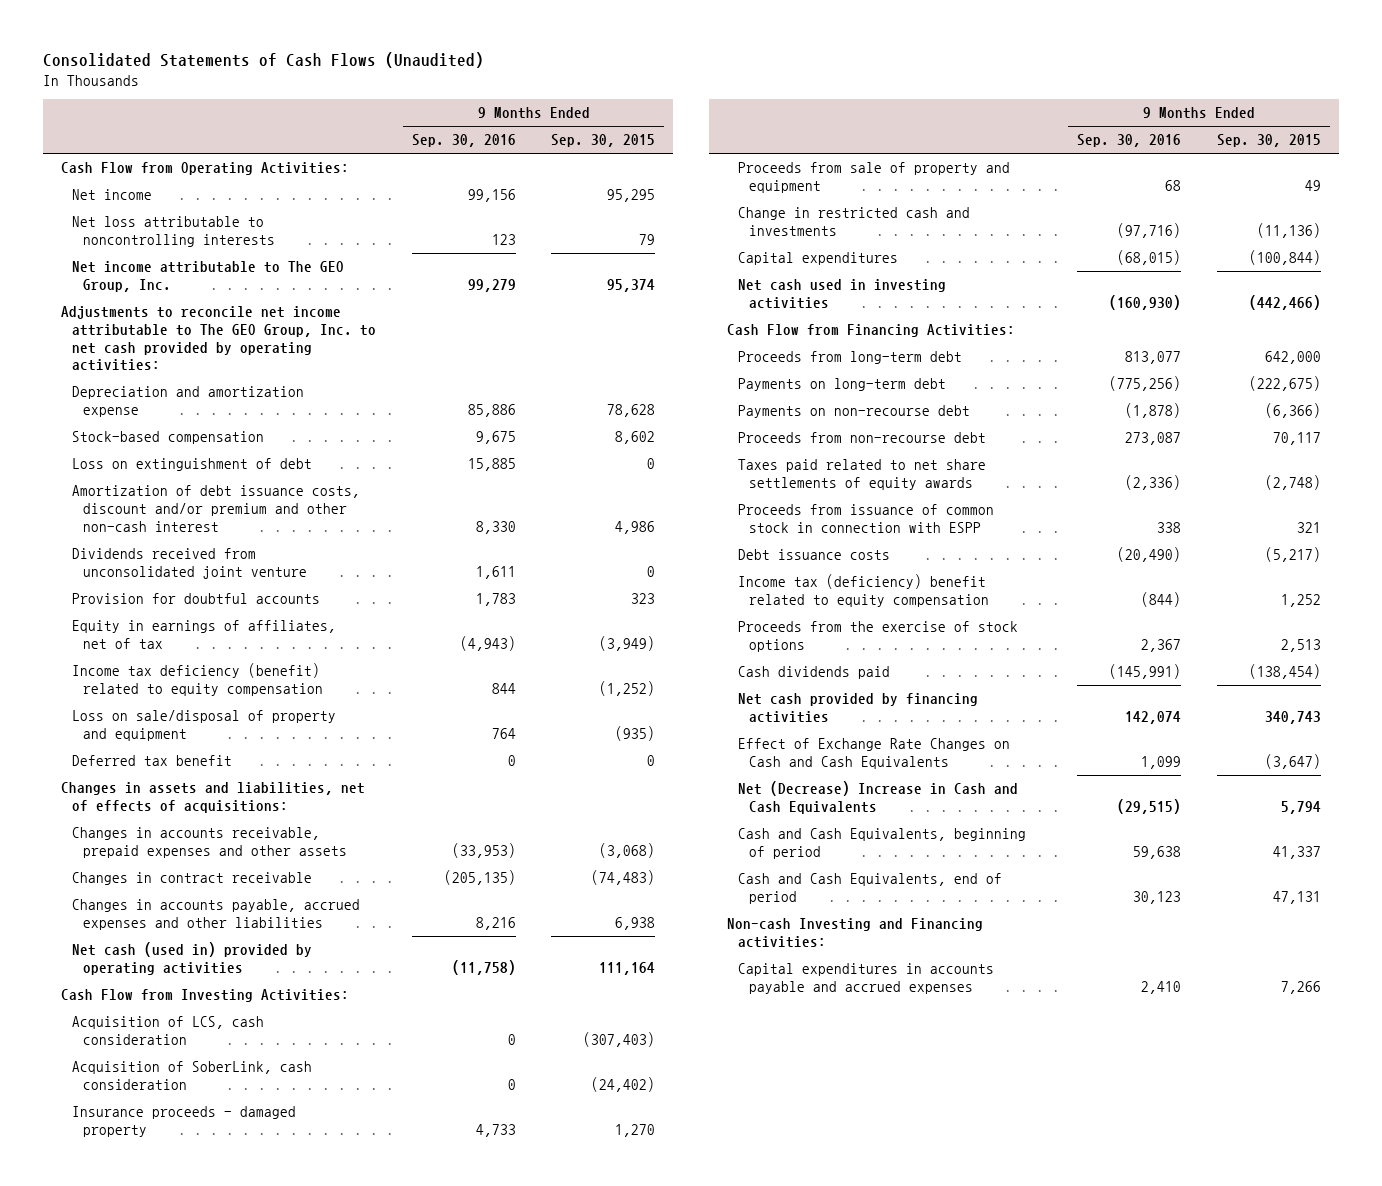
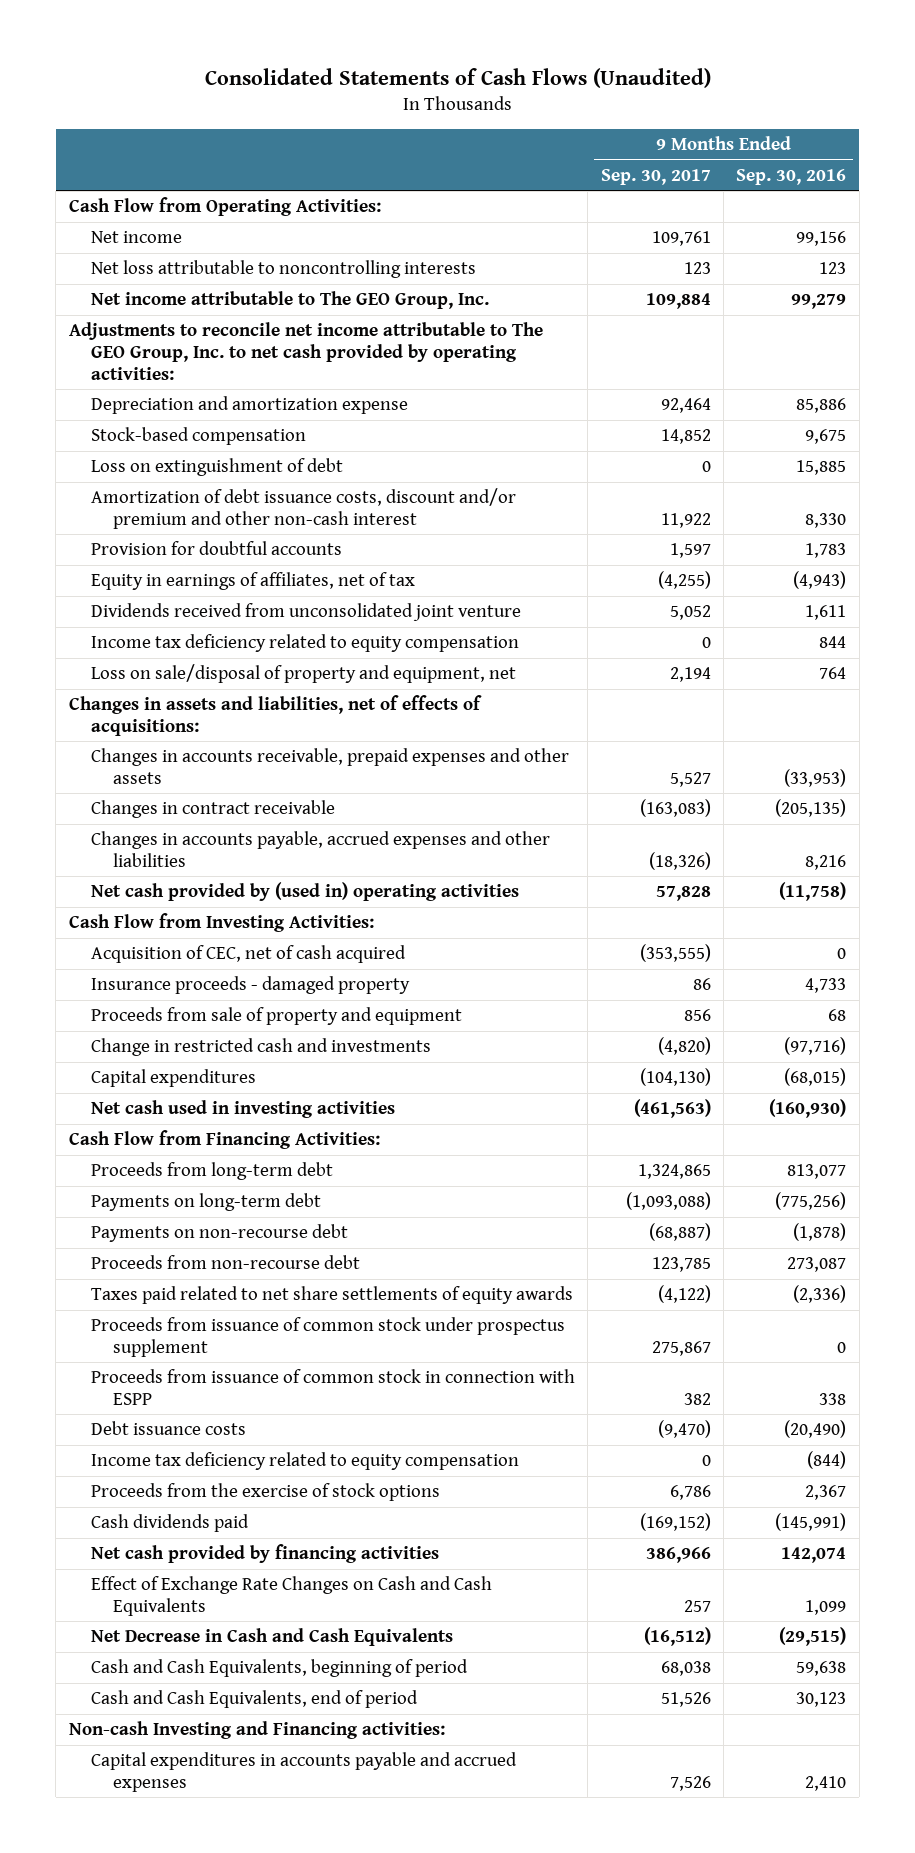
[551,134,656,148] Sep. 30, 2015 -> none
none -> [600,168,711,185] Sep. 30, 2017
[72,755,233,767] Deferred tax benefit -> none
[72,548,308,579] Dividends received from unconsolidated joint venture -> [90,603,521,622] Dividends received from unconsolidated joint venture
[72,663,324,696] Income tax deficiency (benefit) related to equity compensation -> [90,634,519,653] Income tax deficiency related to equity compensation
[72,710,337,741] Loss on sale/disposal of property and equipment -> [90,664,516,684] Loss on sale/disposal of property and equipment, net
[72,942,313,975] Net cash (used in) provided by operating activities -> [90,882,519,902] Net cash provided by (used in) operating activities
[72,1061,313,1090] Acquisition of SoberLink, cash consideration -> none
[72,1016,265,1045] Acquisition of LCS, cash consideration -> [90,945,406,964] Acquisition of CEC, net of cash acquired
none -> [90,1317,565,1357] Proceeds from issuance of common stock under prospectus supplement
[737,574,989,607] Income tax (deficiency) benefit related to equity compensation -> [90,1452,519,1471] Income tax deficiency related to equity compensation
[737,781,1018,814] Net (Decrease) Increase in Cash and Cash Equivalents -> [90,1628,453,1647] Net Decrease in Cash and Cash Equivalents

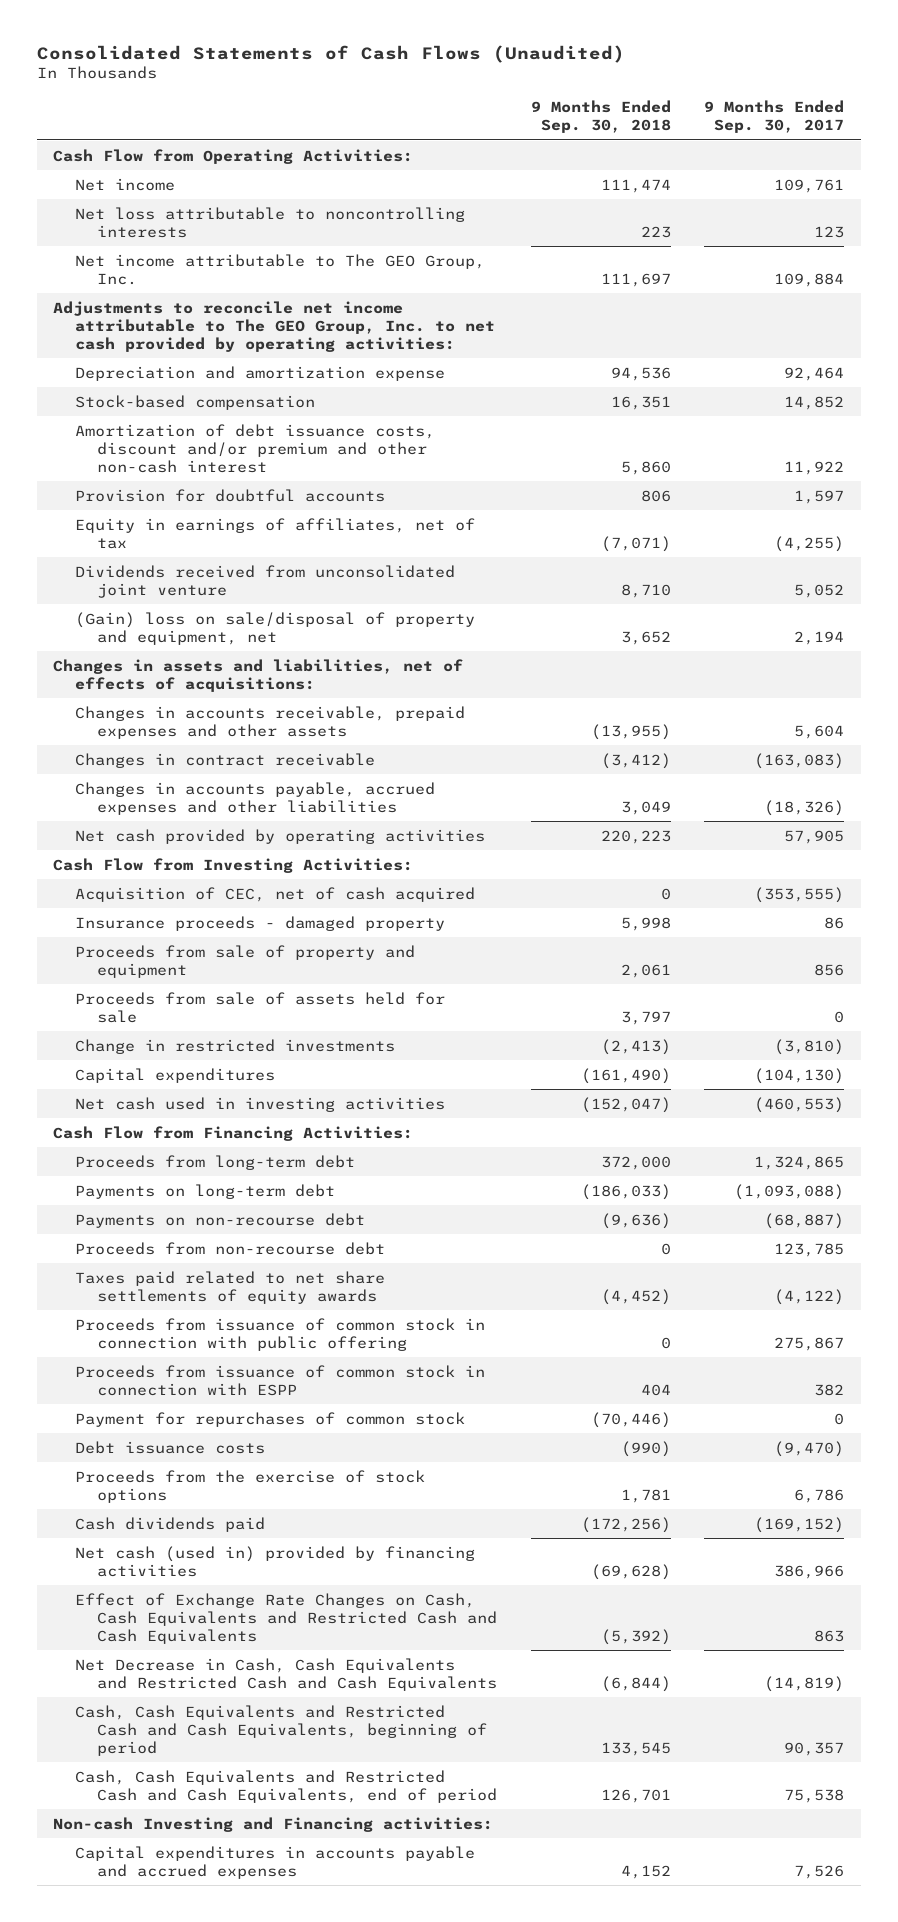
[736,168,847,185] Sep. 30, 2016 -> none
none -> [530,100,671,134] 9 Months Ended Sep. 30, 2018
[90,458,343,477] Loss on extinguishment of debt -> none
[90,634,519,653] Income tax deficiency related to equity compensation -> none
[90,664,516,684] Loss on sale/disposal of property and equipment, net -> [75,611,476,645] (Gain) loss on sale/disposal of property and equipment, net
[669,771,711,787] 5,527 -> [794,724,845,739] 5,604
[90,882,519,902] Net cash provided by (used in) operating activities -> [75,828,486,844] Net cash provided by operating activities
[655,886,711,902] 57,828 -> [784,829,845,844] 57,905
none -> [75,991,446,1023] Proceeds from sale of assets held for sale
[90,1038,431,1057] Change in restricted cash and investments -> [75,1038,396,1054] Change in restricted investments
[657,1037,711,1056] (4,820) -> [774,1038,845,1055] (3,810)
[633,1099,711,1119] (461,563) -> [754,1096,845,1113] (460,553)
[90,1317,565,1357] Proceeds from issuance of common stock under prospectus supplement -> [75,1317,486,1351] Proceeds from issuance of common stock in connection with public offering
none -> [75,1411,466,1427] Payment for repurchases of common stock
[90,1452,519,1471] Income tax deficiency related to equity compensation -> none
[90,1544,439,1564] Net cash provided by financing activities -> [75,1545,476,1577] Net cash (used in) provided by financing activities
[90,1576,492,1616] Effect of Exchange Rate Changes on Cash and Cash Equivalents -> [75,1592,498,1644] Effect of Exchange Rate Changes on Cash, Cash Equivalents and Restricted Cash and Cash Equivalents
[683,1599,711,1612] 257 -> [814,1629,845,1642] 863
[90,1628,453,1647] Net Decrease in Cash and Cash Equivalents -> [75,1657,498,1691] Net Decrease in Cash, Cash Equivalents and Restricted Cash and Cash Equivalents
[643,1627,711,1647] (16,512) -> [764,1675,845,1692] (14,819)
[90,1659,468,1678] Cash and Cash Equivalents, beginning of period -> [75,1704,488,1756] Cash, Cash Equivalents and Restricted Cash and Cash Equivalents, beginning of period
[660,1661,711,1677] 68,038 -> [784,1741,845,1756] 90,357
[90,1690,418,1709] Cash and Cash Equivalents, end of period -> [75,1769,498,1803] Cash, Cash Equivalents and Restricted Cash and Cash Equivalents, end of period
[660,1692,711,1708] 51,526 -> [784,1788,845,1803] 75,538

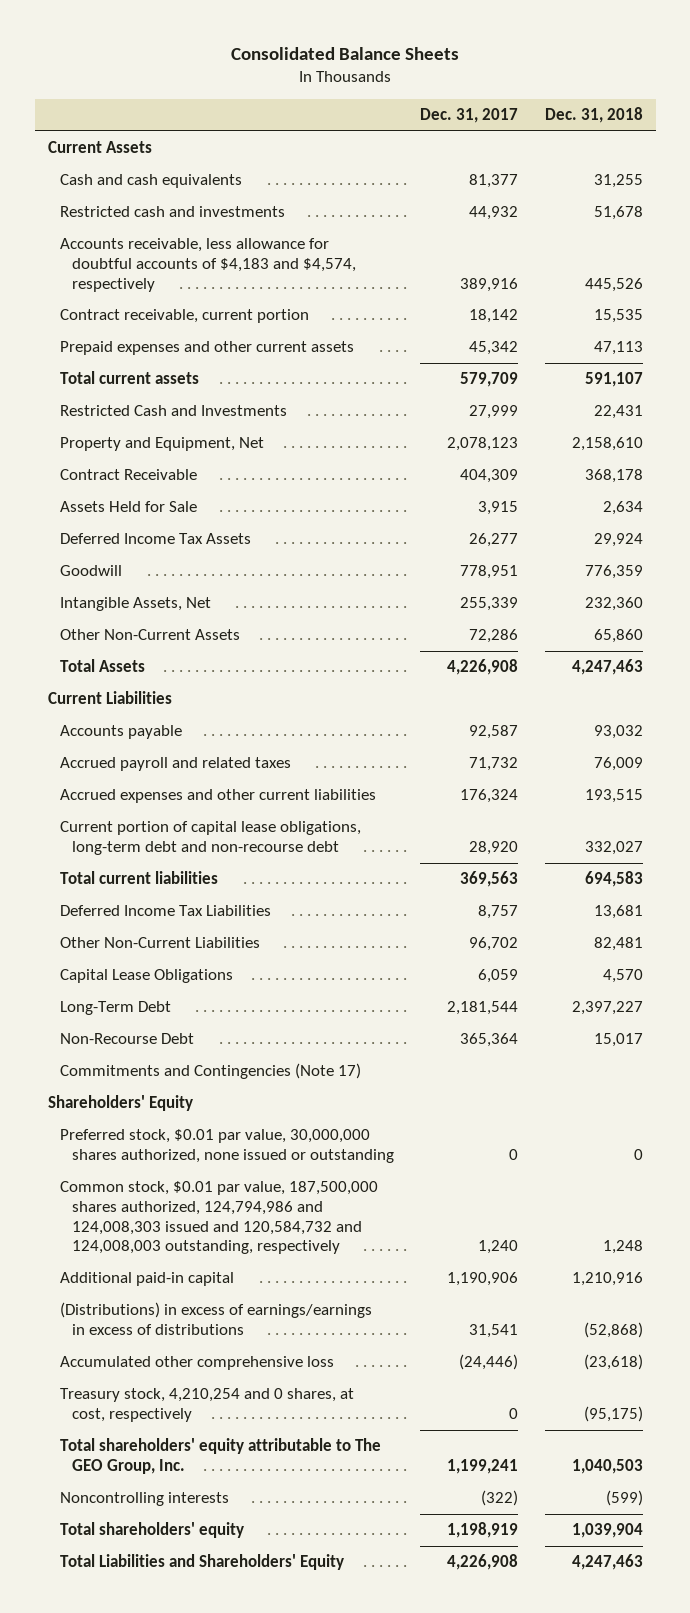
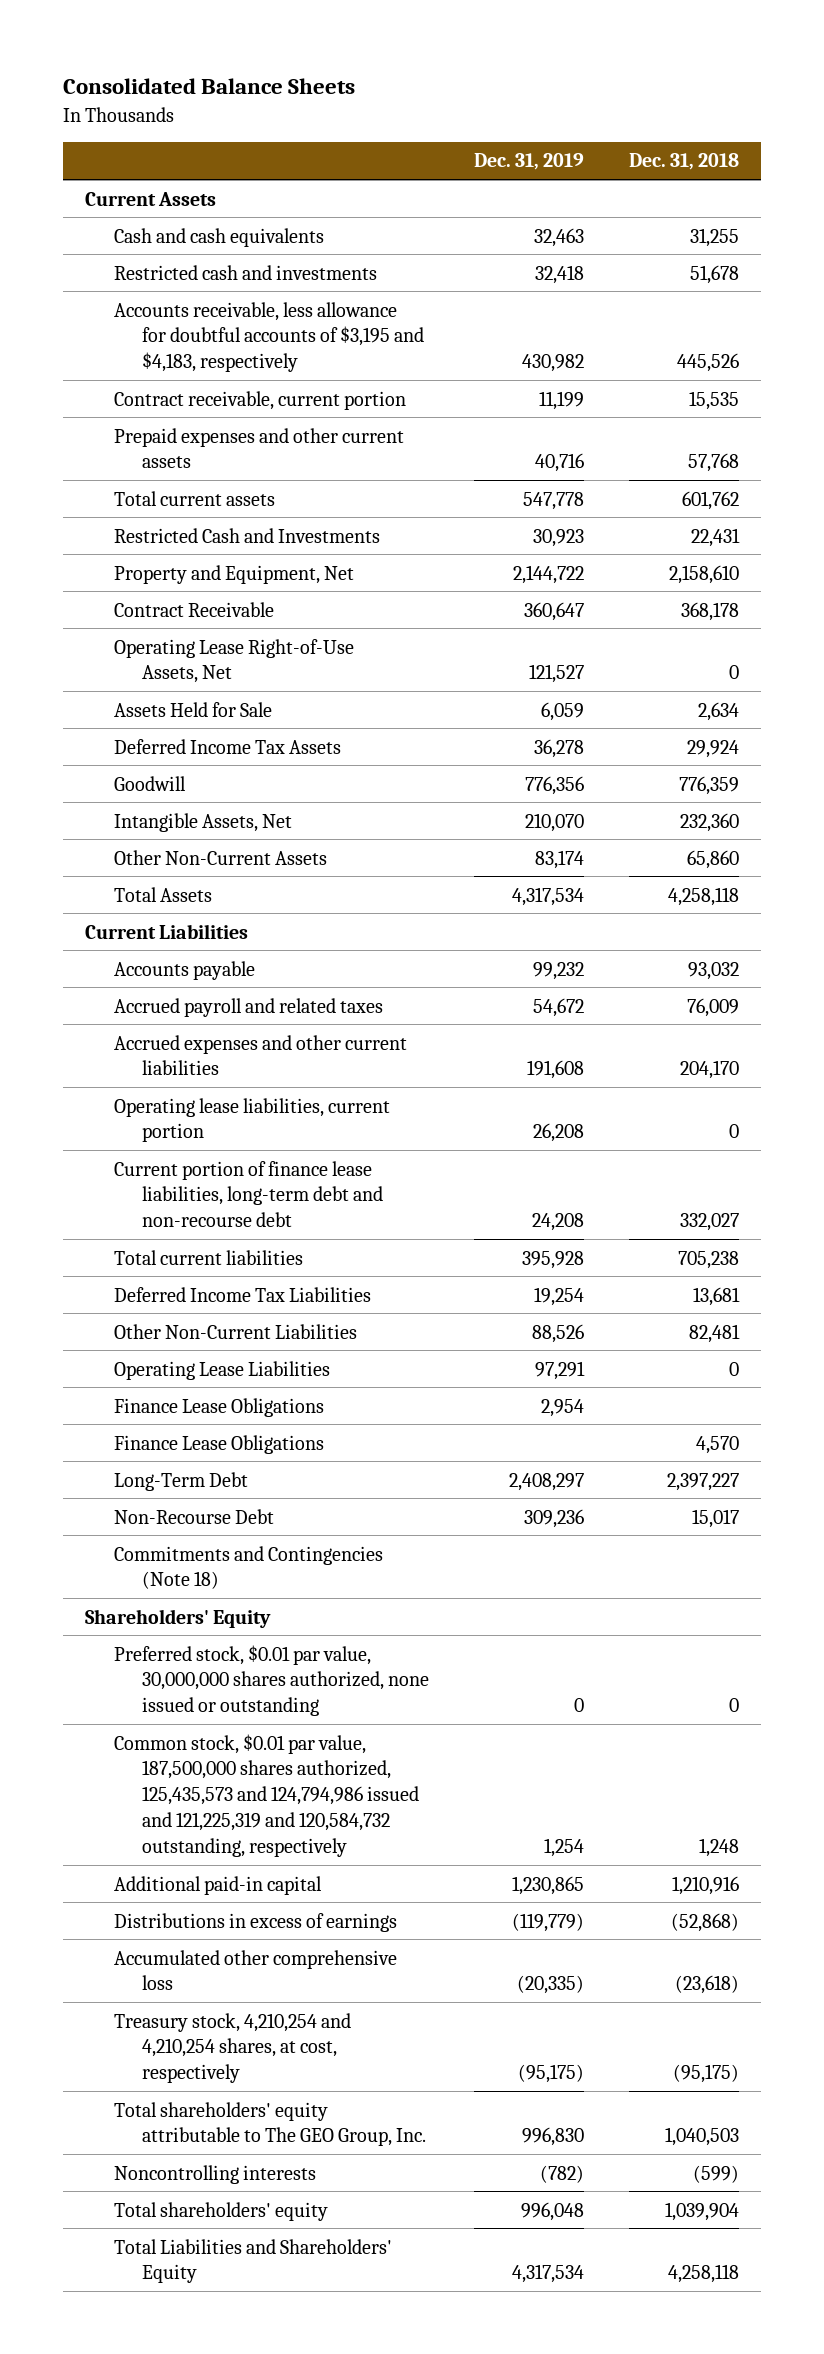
[420,107,519,123] Dec. 31, 2017 -> none
none -> [473,153,584,171] Dec. 31, 2019
[59,238,356,292] Accounts receivable, less allowance for doubtful accounts of $4,183 and $4,574, respectively -> [113,301,425,373] Accounts receivable, less allowance for doubtful accounts of $3,195 and $4,183, respectively
[593,341,643,356] 47,113 -> [687,453,739,473] 57,768
[584,372,643,388] 591,107 -> [681,490,739,510] 601,762
none -> [113,638,354,684] Operating Lease Right-of-Use Assets, Net
[571,659,643,676] 4,247,463 -> [667,886,739,906] 4,258,118
[584,789,643,804] 193,515 -> [679,1060,739,1080] 204,170
none -> [113,1097,390,1143] Operating lease liabilities, current portion
[59,821,361,856] Current portion of capital lease obligations, long-term debt and non-recourse debt -> [113,1160,384,1228] Current portion of finance lease liabilities, long-term debt and non-recourse debt
[584,871,643,888] 694,583 -> [677,1250,739,1269] 705,238
none -> [113,1360,330,1380] Operating Lease Liabilities
none -> [113,1397,324,1417] Finance Lease Obligations
[59,969,233,984] Capital Lease Obligations -> [113,1434,324,1454] Finance Lease Obligations
[59,1063,361,1080] Commitments and Contingencies (Note 17) -> [113,1545,383,1590] Commitments and Contingencies (Note 18)
[59,1181,378,1255] Common stock, $0.01 par value, 187,500,000 shares authorized, 124,794,986 and 124,008,303 issued and 120,584,732 and 124,008,003 outstanding, respectively -> [113,1733,420,1857] Common stock, $0.01 par value, 187,500,000 shares authorized, 125,435,573 and 124,794,986 issued and 121,225,319 and 120,584,732 outstanding, respectively
[59,1302,372,1336] (Distributions) in excess of earnings/earnings in excess of distributions -> [113,1912,397,1932] Distributions in excess of earnings
[59,1388,354,1423] Treasury stock, 4,210,254 and 0 shares, at cost, respectively -> [113,2012,351,2084] Treasury stock, 4,210,254 and 4,210,254 shares, at cost, respectively
[571,1554,643,1571] 4,247,463 -> [667,2264,739,2284] 4,258,118

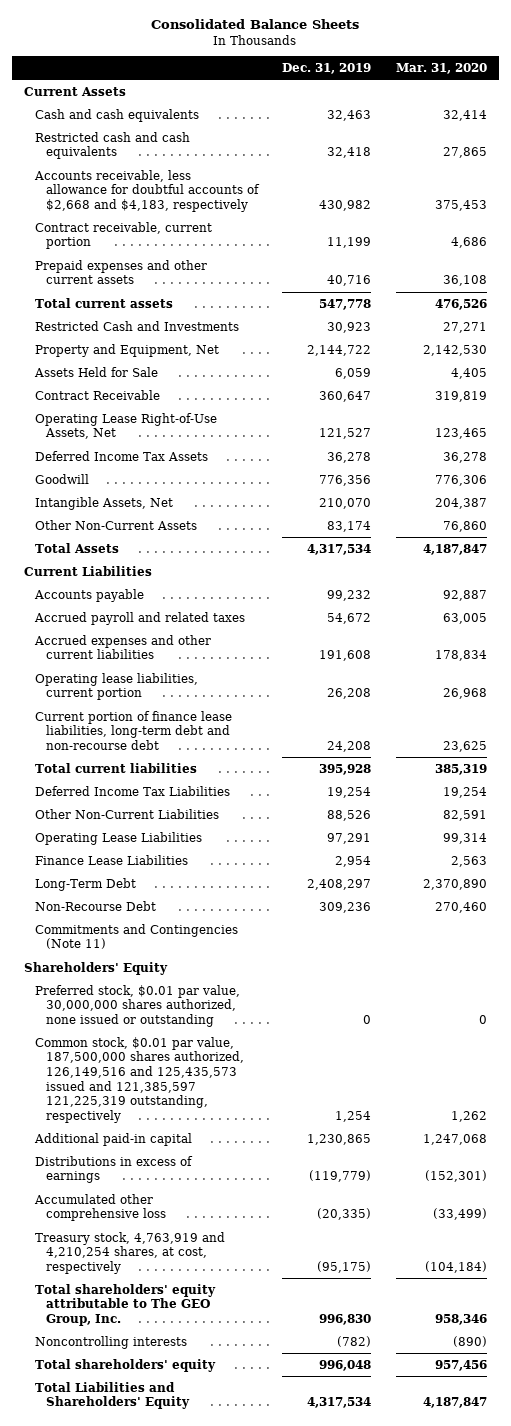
[628,153,739,171] Dec. 31, 2018 -> none
none -> [395,63,487,75] Mar. 31, 2020
[113,264,377,280] Restricted cash and investments -> [34,131,190,160] Restricted cash and cash equivalents
[113,301,425,373] Accounts receivable, less allowance for doubtful accounts of $3,195 and $4,183, respectively -> [33,169,260,212] Accounts receivable, less allowance for doubtful accounts of $2,668 and $4,183, respectively
[113,701,272,717] Assets Held for Sale -> [33,366,158,377] Assets Held for Sale
[113,1434,324,1454] Finance Lease Obligations -> none
[113,1397,324,1417] Finance Lease Obligations -> [34,854,188,865] Finance Lease Liabilities
[113,1545,383,1590] Commitments and Contingencies (Note 18) -> [34,923,238,950] Commitments and Contingencies (Note 11)
[113,1733,420,1857] Common stock, $0.01 par value, 187,500,000 shares authorized, 125,435,573 and 124,794,986 issued and 121,225,319 and 120,584,732 outstanding, respectively -> [34,1036,244,1123] Common stock, $0.01 par value, 187,500,000 shares authorized, 126,149,516 and 125,435,573 issued and 121,385,597 121,225,319 outstanding, respectively
[113,2012,351,2084] Treasury stock, 4,210,254 and 4,210,254 shares, at cost, respectively -> [34,1231,225,1274] Treasury stock, 4,763,919 and 4,210,254 shares, at cost, respectively

